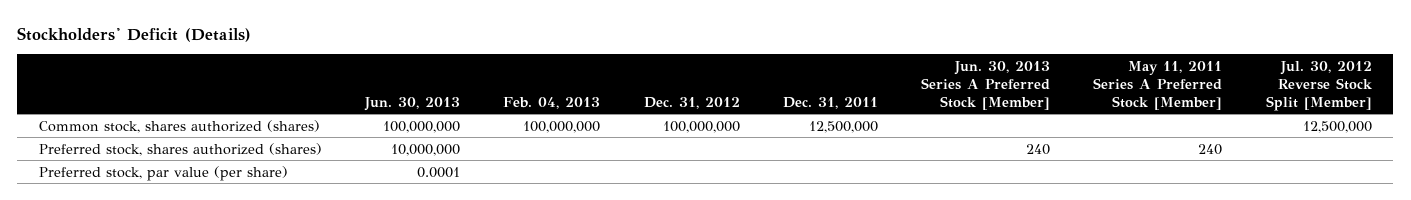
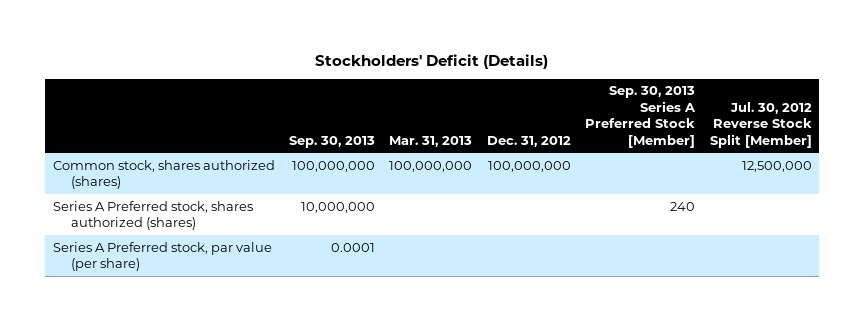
[364,96,461,111] Jun. 30, 2013 -> none
[503,96,601,109] Feb. 04, 2013 -> none
[782,96,878,109] Dec. 31, 2011 -> none
[921,60,1051,110] Jun. 30, 2013 Series A Preferred Stock [Member] -> none
[1093,60,1223,110] May 11, 2011 Series A Preferred Stock [Member] -> none
none -> [289,135,376,148] Sep. 30, 2013
none -> [389,135,473,147] Mar. 31, 2013
none -> [585,86,697,148] Sep. 30, 2013 Series A Preferred Stock [Member]
[38,142,322,156] Preferred stock, shares authorized (shares) -> [52,200,253,231] Series A Preferred stock, shares authorized (shares)
[38,165,288,181] Preferred stock, par value (per share) -> [52,241,272,272] Series A Preferred stock, par value (per share)

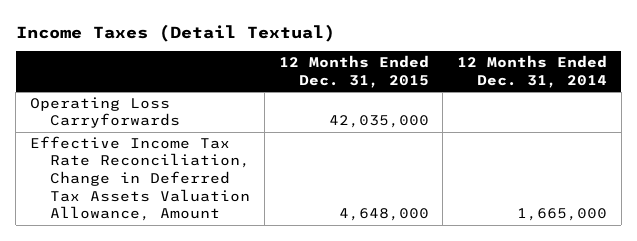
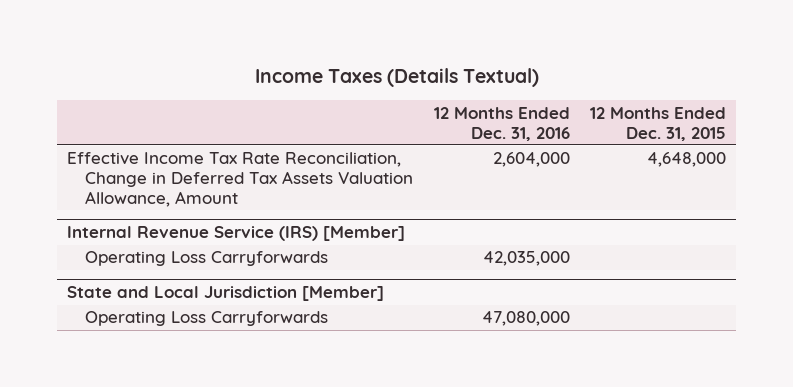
[15,23,335,42] Income Taxes (Detail Textual) -> [254,68,539,88] Income Taxes (Details Textual)
[457,55,608,88] 12 Months Ended Dec. 31, 2014 -> none
none -> [433,106,570,141] 12 Months Ended Dec. 31, 2016
[30,96,181,129] Operating Loss Carryforwards -> none
none -> [67,226,406,242] Internal Revenue Service (IRS) [Member]
none -> [85,251,329,267] Operating Loss Carryforwards
none -> [67,286,385,302] State and Local Jurisdiction [Member]
none -> [85,311,329,327] Operating Loss Carryforwards

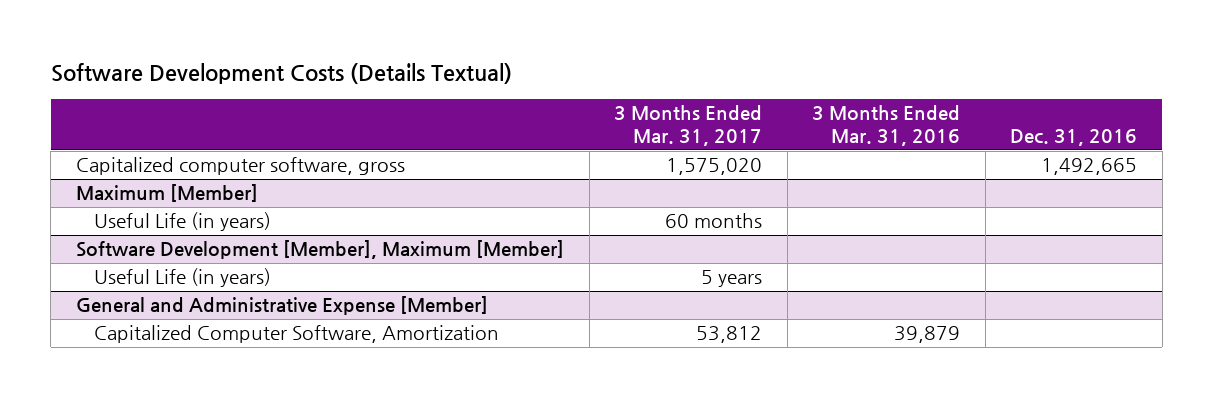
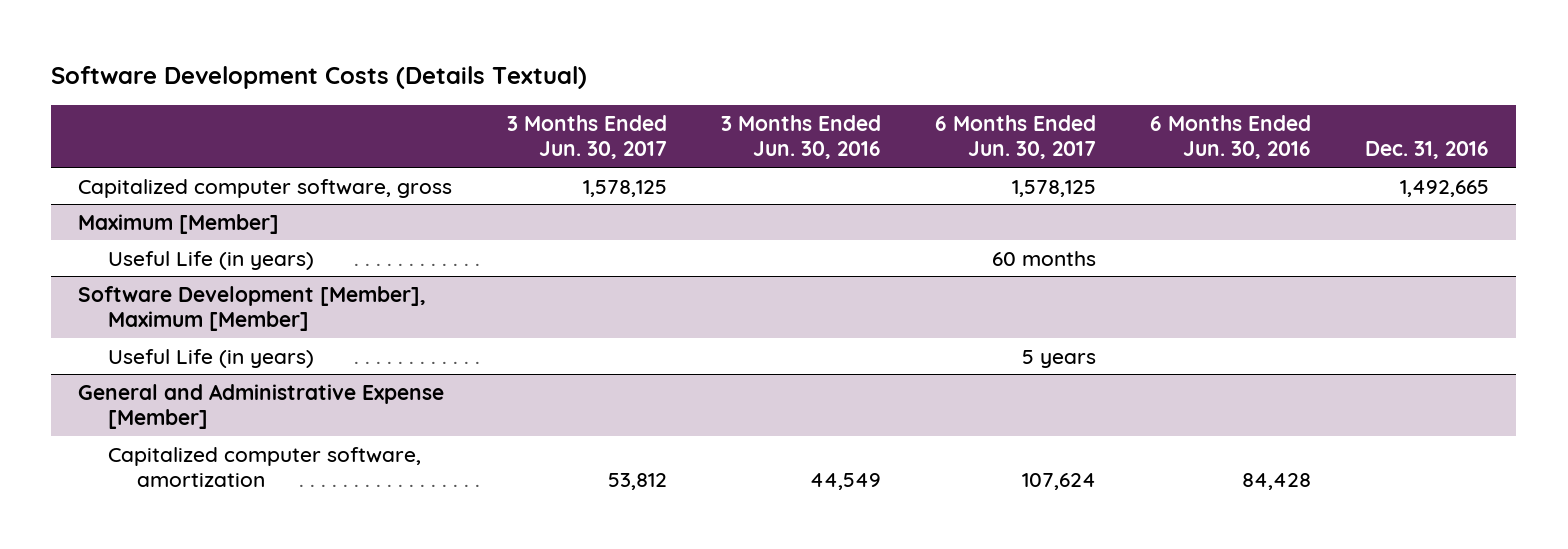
[614,105,763,147] 3 Months Ended Mar. 31, 2017 -> none
[812,105,961,147] 3 Months Ended Mar. 31, 2016 -> none
none -> [506,114,667,160] 3 Months Ended Jun. 30, 2017
none -> [720,114,881,160] 3 Months Ended Jun. 30, 2016
none -> [934,114,1096,160] 6 Months Ended Jun. 30, 2017
none -> [1149,114,1311,160] 6 Months Ended Jun. 30, 2016
[94,325,500,344] Capitalized Computer Software, Amortization -> [107,446,421,488] Capitalized computer software, amortization

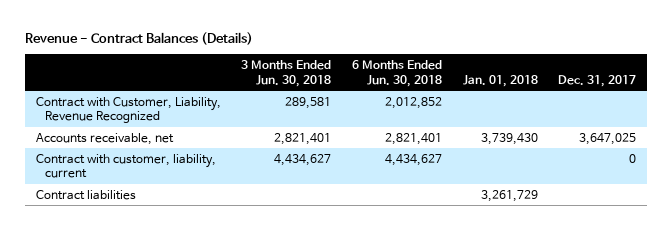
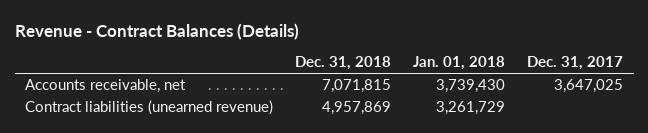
[241,59,332,87] 3 Months Ended Jun. 30, 2018 -> none
[351,59,442,87] 6 Months Ended Jun. 30, 2018 -> none
none -> [295,56,392,71] Dec. 31, 2018
[35,96,221,124] Contract with Customer, Liability, Revenue Recognized -> none
[35,153,216,179] Contract with customer, liability, current -> none
[35,189,136,200] Contract liabilities -> [25,100,274,116] Contract liabilities (unearned revenue)

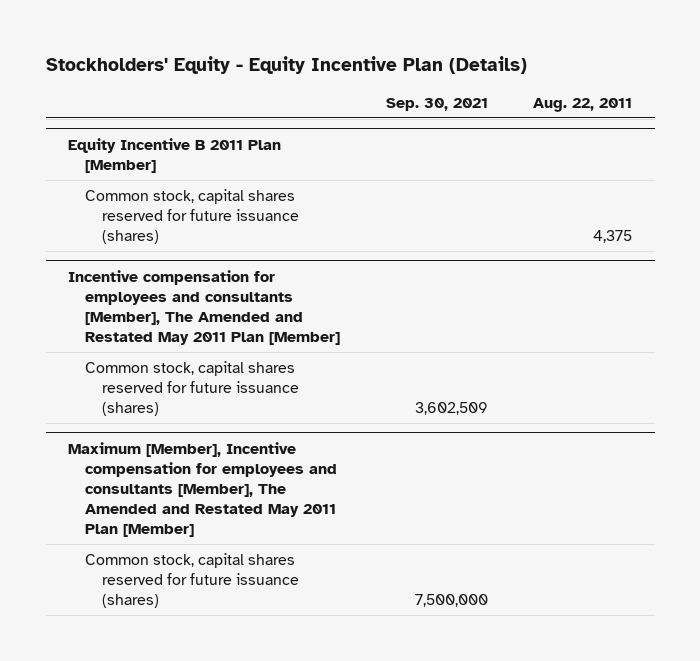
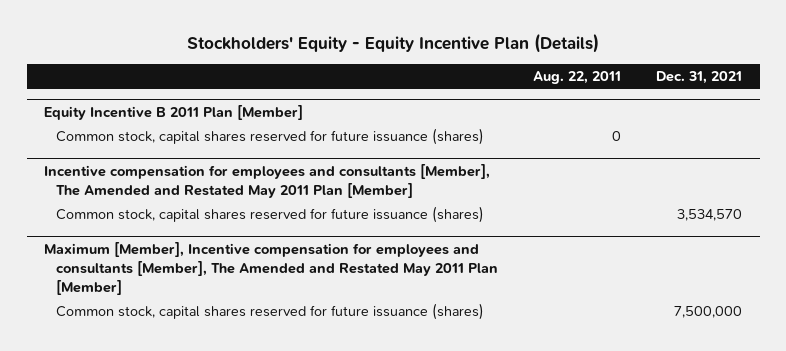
[385,97,488,111] Sep. 30, 2021 -> none
none -> [656,71,743,85] Dec. 31, 2021
[592,229,632,243] 4,375 -> [612,131,622,142] 0

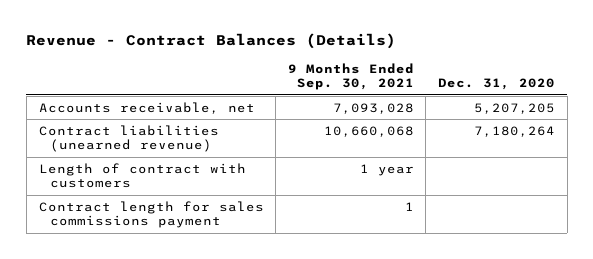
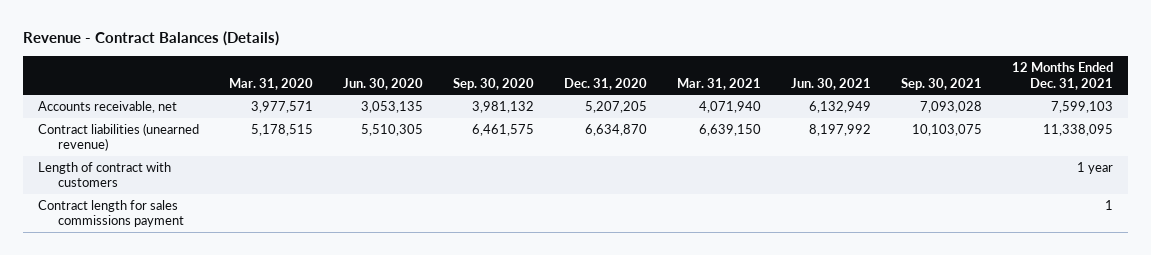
[287,62,414,91] 9 Months Ended Sep. 30, 2021 -> none
none -> [229,77,314,90] Mar. 31, 2020
none -> [343,77,424,90] Jun. 30, 2020
none -> [453,77,535,90] Sep. 30, 2020
none -> [677,77,762,90] Mar. 31, 2021
none -> [791,77,872,90] Jun. 30, 2021
none -> [901,77,983,90] Sep. 30, 2021
none -> [1012,62,1114,90] 12 Months Ended Dec. 31, 2021
[473,125,555,137] 7,180,264 -> [585,124,648,137] 6,634,870

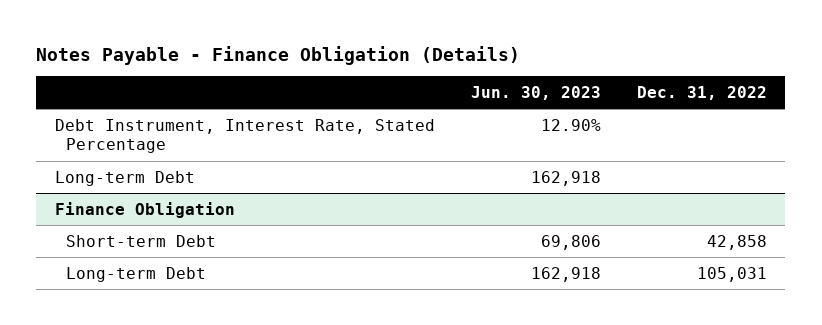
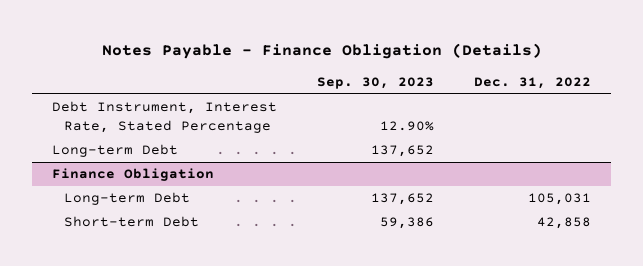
[470,86,601,101] Jun. 30, 2023 -> none
none -> [317,76,435,89] Sep. 30, 2023
[66,234,217,247] Short-term Debt -> [63,216,199,228] Short-term Debt

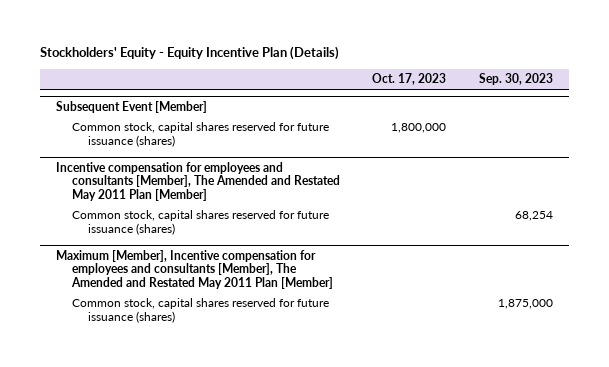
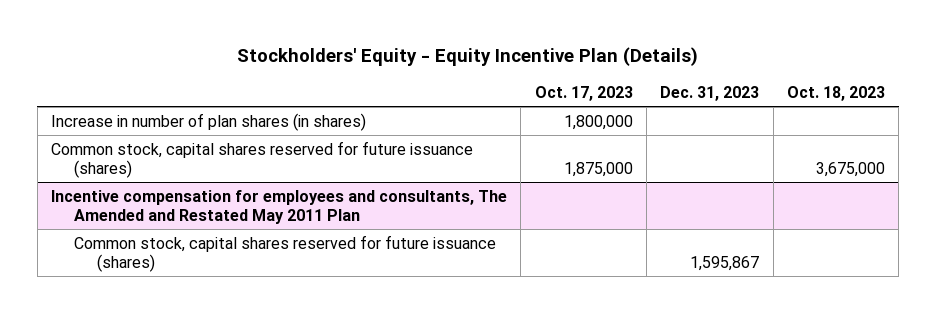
[479,73,554,86] Sep. 30, 2023 -> none
none -> [660,85,760,101] Dec. 31, 2023
none -> [786,85,885,101] Oct. 18, 2023
[55,100,207,113] Subsequent Event [Member] -> none
[71,122,329,147] Common stock, capital shares reserved for future issuance (shares) -> none
none -> [51,112,367,131] Increase in number of plan shares (in shares)
none -> [51,140,474,178] Common stock, capital shares reserved for future issuance (shares)
[55,161,340,201] Incentive compensation for employees and consultants [Member], The Amended and Restated May 2011 Plan [Member] -> [51,189,508,224] Incentive compensation for employees and consultants, The Amended and Restated May 2011 Plan
[55,249,333,289] Maximum [Member], Incentive compensation for employees and consultants [Member], The Amended and Restated May 2011 Plan [Member] -> none
[71,298,329,323] Common stock, capital shares reserved for future issuance (shares) -> none

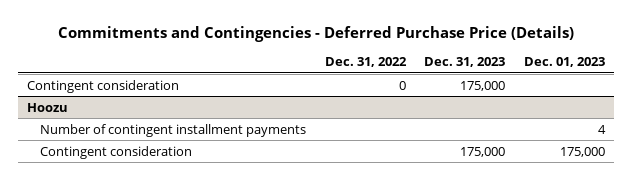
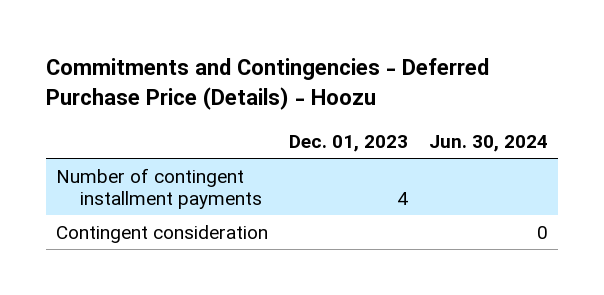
[58,25,575,42] Commitments and Contingencies - Deferred Purchase Price (Details) -> [46,58,490,110] Commitments and Contingencies - Deferred Purchase Price (Details) - Hoozu
[324,57,407,68] Dec. 31, 2022 -> none
[424,57,506,68] Dec. 31, 2023 -> none
none -> [428,134,548,152] Jun. 30, 2024
none -> [56,167,263,209] Number of contingent installment payments
[27,102,69,112] Hoozu -> none
[40,123,307,137] Number of contingent installment payments -> none
[40,145,193,159] Contingent consideration -> none

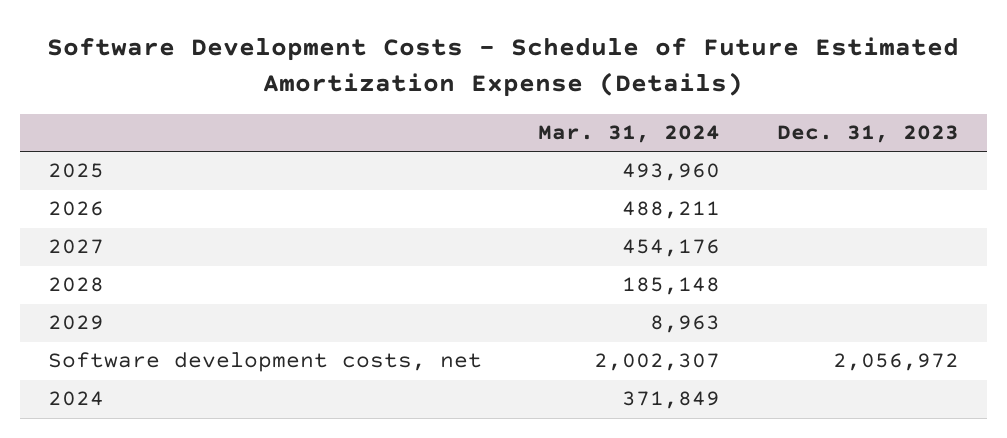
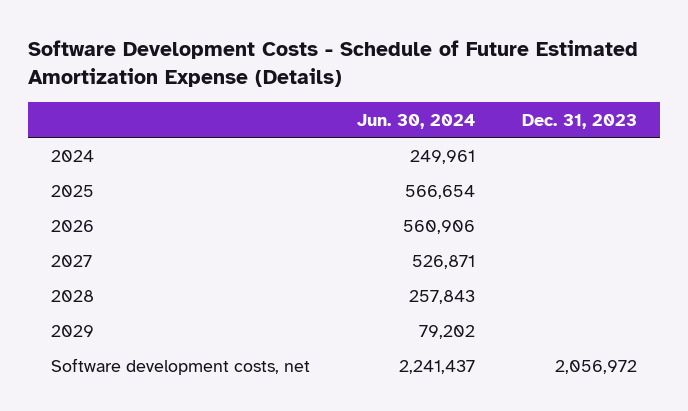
[538,125,721,144] Mar. 31, 2024 -> none
none -> [357,113,476,129] Jun. 30, 2024
[47,391,104,407] 2024 -> [51,149,95,162] 2024

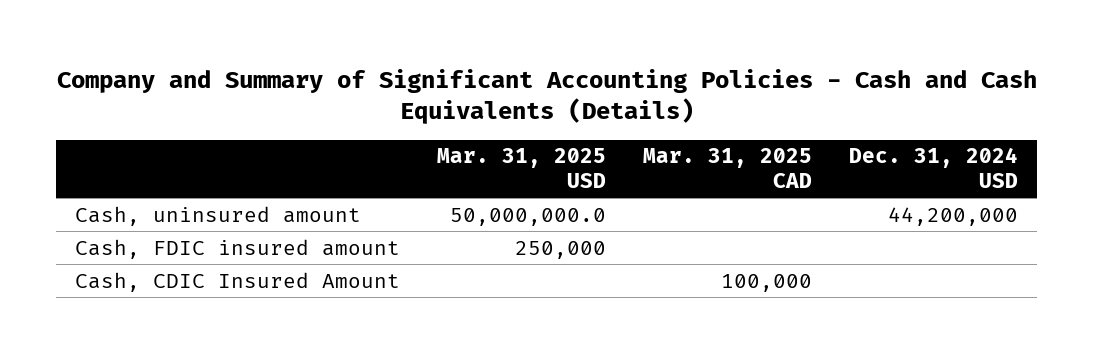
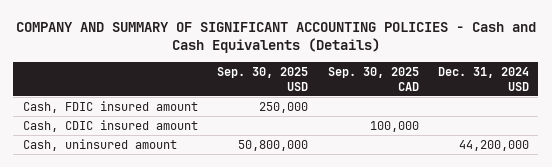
[56,68,1037,125] Company and Summary of Significant Accounting Policies - Cash and Cash Equivalents (Details) -> [15,21,536,54] COMPANY AND SUMMARY OF SIGNIFICANT ACCOUNTING POLICIES - Cash and Cash Equivalents (Details)
[436,148,606,188] Mar. 31, 2025 USD -> none
[643,148,813,188] Mar. 31, 2025 CAD -> none
none -> [217,66,309,91] Sep. 30, 2025 USD
none -> [327,66,419,91] Sep. 30, 2025 CAD
[74,271,400,292] Cash, CDIC Insured Amount -> [23,119,199,132] Cash, CDIC insured amount
[74,205,361,226] Cash, uninsured amount -> [23,138,178,151] Cash, uninsured amount

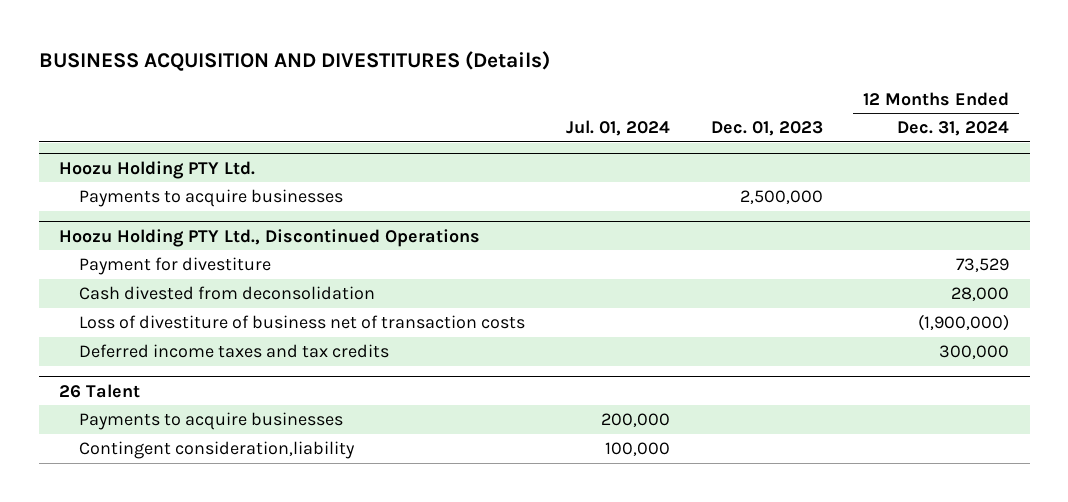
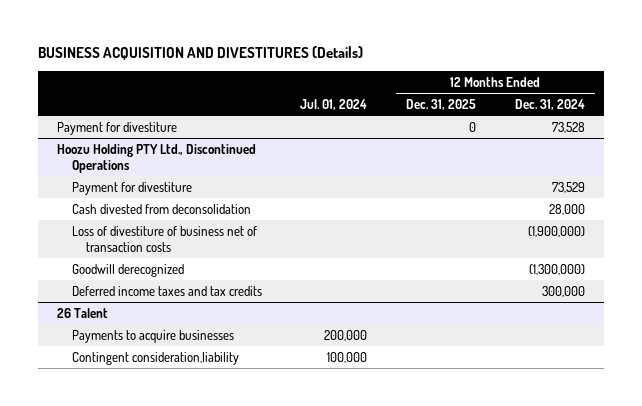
[710,121,823,137] Dec. 01, 2023 -> none
none -> [406,98,477,110] Dec. 31, 2025
[58,160,255,179] Hoozu Holding PTY Ltd. -> none
[79,188,344,207] Payments to acquire businesses -> none
none -> [57,121,178,135] Payment for divestiture
none -> [71,263,184,277] Goodwill derecognized

